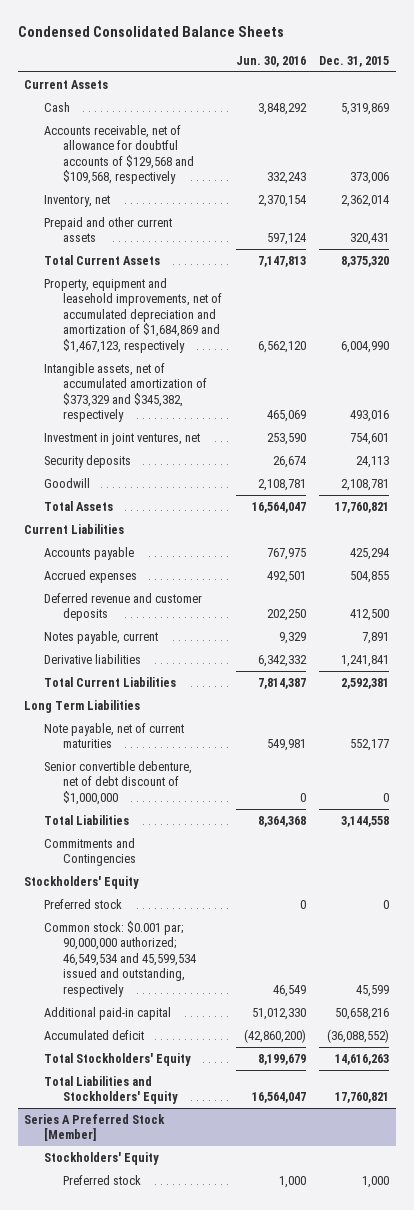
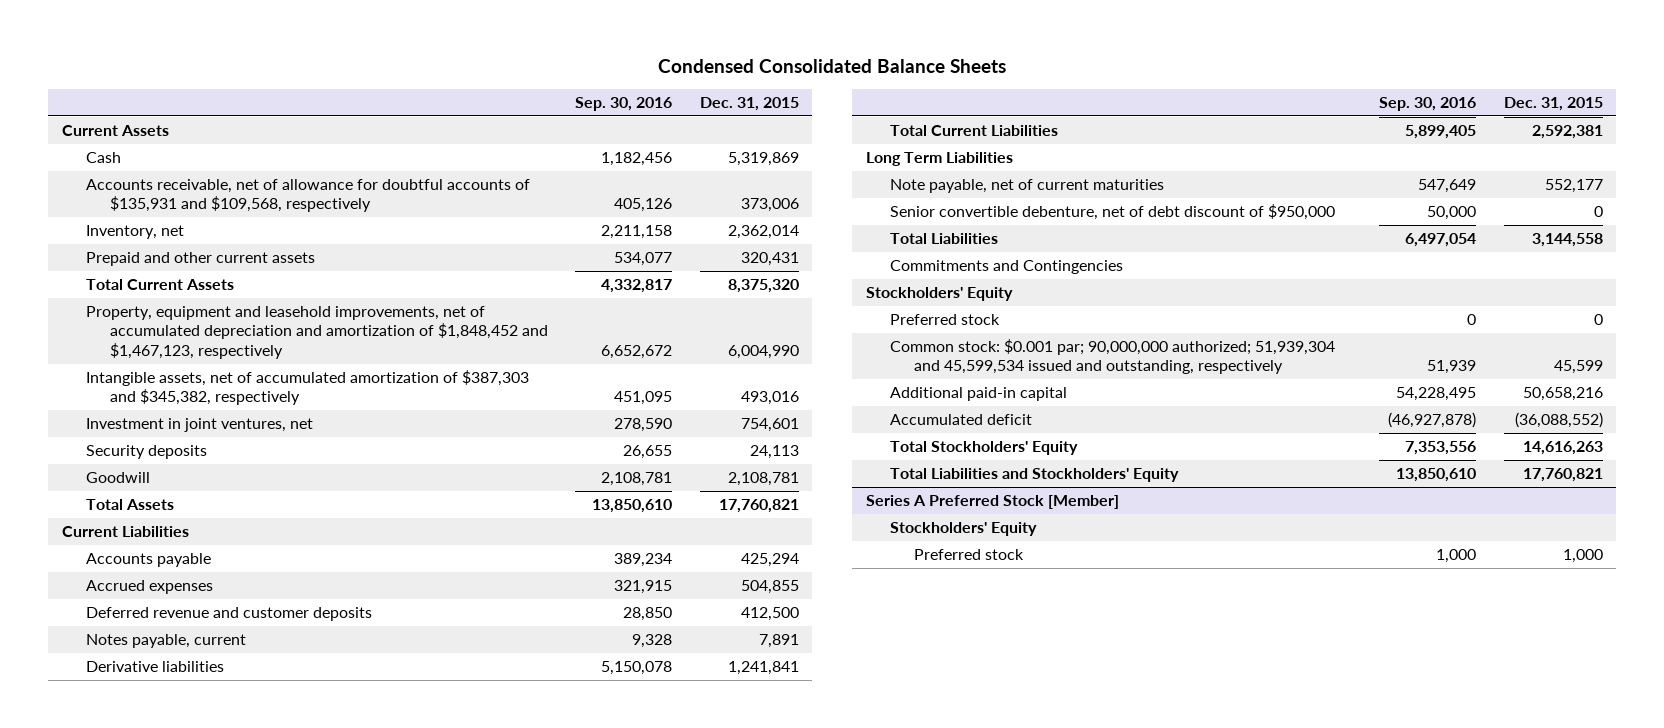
[235,55,306,67] Jun. 30, 2016 -> none
none -> [575,96,673,111] Sep. 30, 2016
[43,124,195,185] Accounts receivable, net of allowance for doubtful accounts of $129,568 and $109,568, respectively -> [85,179,530,213] Accounts receivable, net of allowance for doubtful accounts of $135,931 and $109,568, respectively
[43,277,223,353] Property, equipment and leasehold improvements, net of accumulated depreciation and amortization of $1,684,869 and $1,467,123, respectively -> [85,306,548,359] Property, equipment and leasehold improvements, net of accumulated depreciation and amortization of $1,848,452 and $1,467,123, respectively
[43,362,208,423] Intangible assets, net of accumulated amortization of $373,329 and $345,382, respectively -> [85,370,529,406] Intangible assets, net of accumulated amortization of $387,303 and $345,382, respectively
[43,760,192,805] Senior convertible debenture, net of debt discount of $1,000,000 -> [889,204,1335,221] Senior convertible debenture, net of debt discount of $950,000
[43,920,197,997] Common stock: $0.001 par; 90,000,000 authorized; 46,549,534 and 45,599,534 issued and outstanding, respectively -> [889,339,1335,375] Common stock: $0.001 par; 90,000,000 authorized; 51,939,304 and 45,599,534 issued and outstanding, respectively

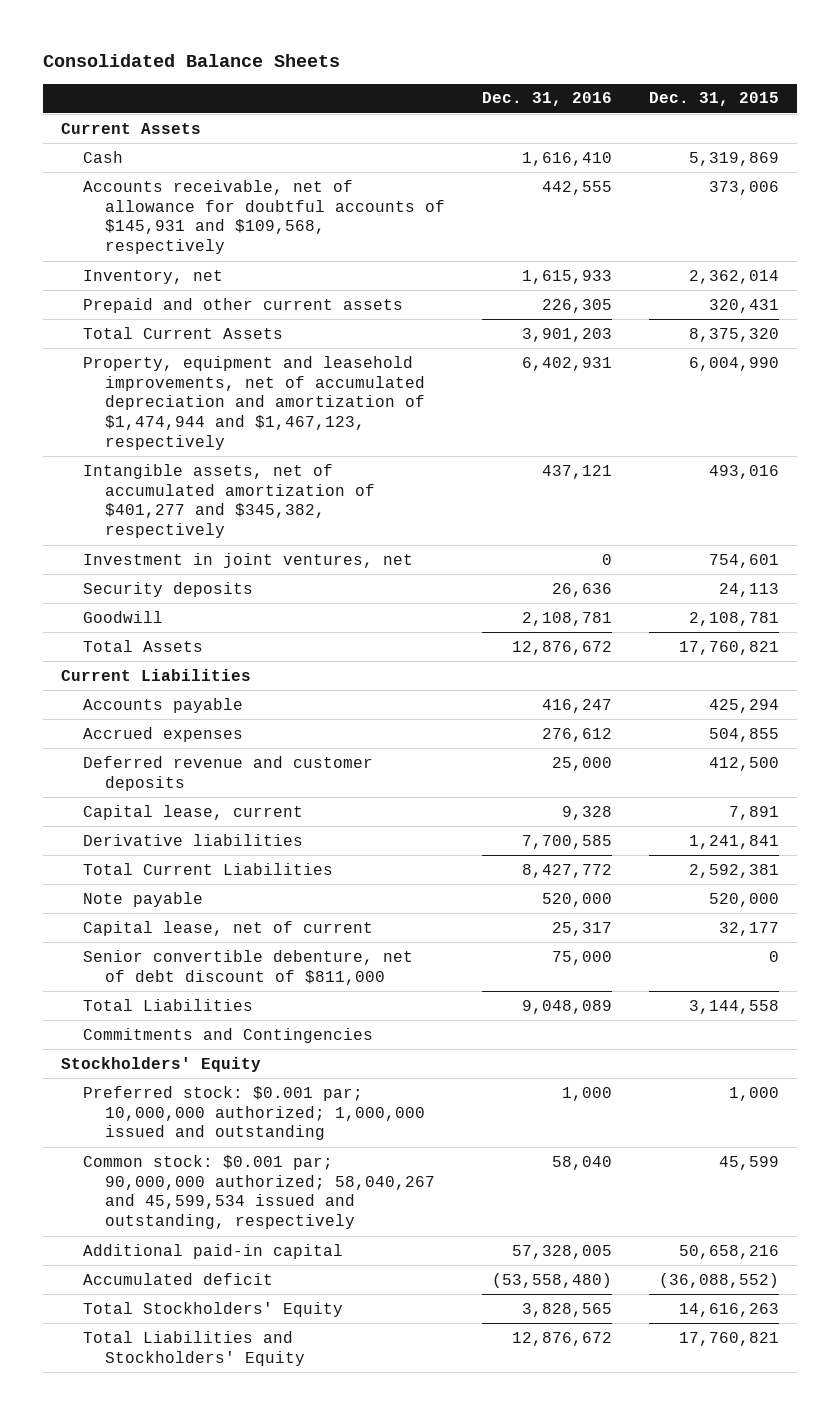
[658,58,1007,73] Condensed Consolidated Balance Sheets -> [42,54,340,68] Consolidated Balance Sheets
[575,96,673,111] Sep. 30, 2016 -> none
none -> [482,92,613,107] Dec. 31, 2016
[85,179,530,213] Accounts receivable, net of allowance for doubtful accounts of $135,931 and $109,568, respectively -> [83,179,446,255] Accounts receivable, net of allowance for doubtful accounts of $145,931 and $109,568, respectively
[85,306,548,359] Property, equipment and leasehold improvements, net of accumulated depreciation and amortization of $1,848,452 and $1,467,123, respectively -> [83,355,426,451] Property, equipment and leasehold improvements, net of accumulated depreciation and amortization of $1,474,944 and $1,467,123, respectively
[85,370,529,406] Intangible assets, net of accumulated amortization of $387,303 and $345,382, respectively -> [83,463,376,539] Intangible assets, net of accumulated amortization of $401,277 and $345,382, respectively
[85,634,246,649] Notes payable, current -> [83,804,304,820] Capital lease, current
[865,152,1013,167] Long Term Liabilities -> none
[889,179,1164,194] Note payable, net of current maturities -> [83,891,204,907] Note payable
[1544,179,1603,194] 552,177 -> [708,892,779,907] 520,000
none -> [83,920,374,936] Capital lease, net of current
[889,204,1335,221] Senior convertible debenture, net of debt discount of $950,000 -> [83,949,414,985] Senior convertible debenture, net of debt discount of $811,000
[889,314,1000,326] Preferred stock -> none
none -> [83,1085,426,1141] Preferred stock: $0.001 par; 10,000,000 authorized; 1,000,000 issued and outstanding
[889,339,1335,375] Common stock: $0.001 par; 90,000,000 authorized; 51,939,304 and 45,599,534 issued and outstanding, respectively -> [83,1154,436,1230] Common stock: $0.001 par; 90,000,000 authorized; 58,040,267 and 45,599,534 issued and outstanding, respectively
[865,495,1119,510] Series A Preferred Stock [Member] -> none
[889,522,1037,537] Stockholders' Equity -> none
[913,549,1024,561] Preferred stock -> none

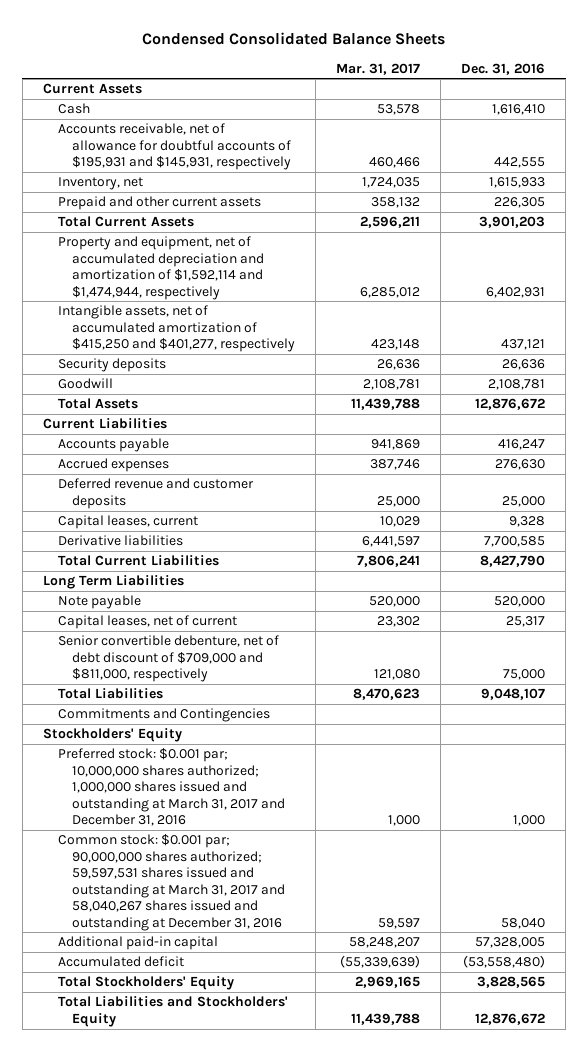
[42,54,340,68] Consolidated Balance Sheets -> [141,31,445,45] Condensed Consolidated Balance Sheets
[648,92,779,107] Dec. 31, 2015 -> none
none -> [336,62,421,75] Mar. 31, 2017
[83,179,446,255] Accounts receivable, net of allowance for doubtful accounts of $145,931 and $109,568, respectively -> [57,123,292,171] Accounts receivable, net of allowance for doubtful accounts of $195,931 and $145,931, respectively
[83,552,414,568] Investment in joint ventures, net -> none
[83,355,426,451] Property, equipment and leasehold improvements, net of accumulated depreciation and amortization of $1,474,944 and $1,467,123, respectively -> [57,236,265,300] Property and equipment, net of accumulated depreciation and amortization of $1,592,114 and $1,474,944, respectively
[83,463,376,539] Intangible assets, net of accumulated amortization of $401,277 and $345,382, respectively -> [57,305,296,353] Intangible assets, net of accumulated amortization of $415,250 and $401,277, respectively
[542,727,613,742] 276,612 -> [495,459,546,471] 276,630
[83,804,304,820] Capital lease, current -> [57,515,198,530] Capital leases, current
[522,863,613,878] 8,427,772 -> [480,555,546,568] 8,427,790
none -> [42,575,184,590] Long Term Liabilities
[83,920,374,936] Capital lease, net of current -> [57,615,237,630] Capital leases, net of current
[83,949,414,985] Senior convertible debenture, net of debt discount of $811,000 -> [57,635,279,683] Senior convertible debenture, net of debt discount of $709,000 and $811,000, respectively
[522,999,613,1014] 9,048,089 -> [481,688,546,701] 9,048,107
[83,1085,426,1141] Preferred stock: $0.001 par; 10,000,000 authorized; 1,000,000 issued and outstanding -> [57,748,286,827] Preferred stock: $0.001 par; 10,000,000 shares authorized; 1,000,000 shares issued and outstanding at March 31, 2017 and December 31, 2016
[83,1154,436,1230] Common stock: $0.001 par; 90,000,000 authorized; 58,040,267 and 45,599,534 issued and outstanding, respectively -> [57,834,286,931] Common stock: $0.001 par; 90,000,000 shares authorized; 59,597,531 shares issued and outstanding at March 31, 2017 and 58,040,267 shares issued and outstanding at December 31, 2016

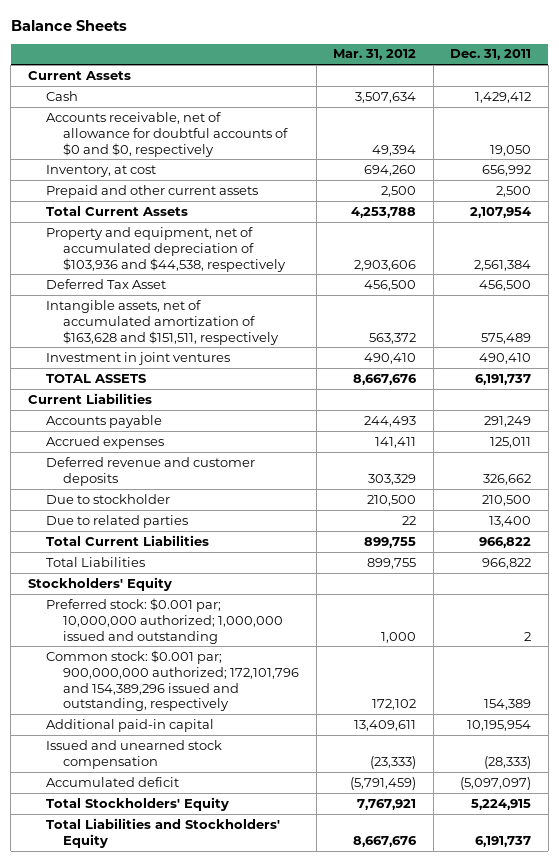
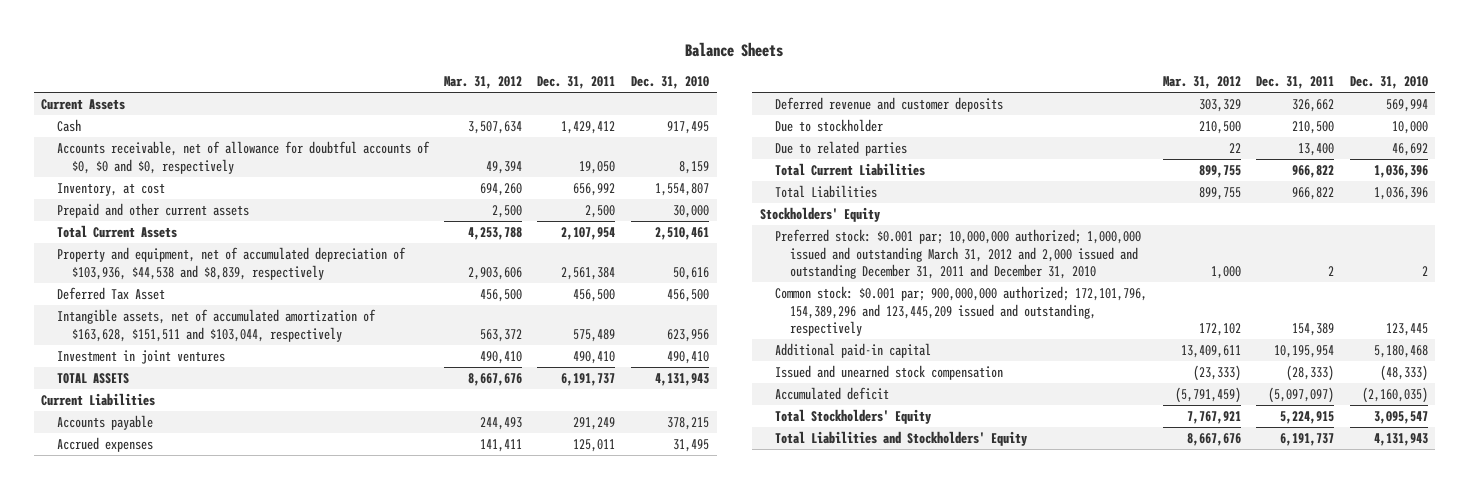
none -> [630,76,709,90] Dec. 31, 2010
[45,111,289,157] Accounts receivable, net of allowance for doubtful accounts of $0 and $0, respectively -> [56,141,430,174] Accounts receivable, net of allowance for doubtful accounts of $0, $0 and $0, respectively
[45,226,287,272] Property and equipment, net of accumulated depreciation of $103,936 and $44,538, respectively -> [56,247,406,280] Property and equipment, net of accumulated depreciation of $103,936, $44,538 and $8,839, respectively
[45,299,280,345] Intangible assets, net of accumulated amortization of $163,628 and $151,511, respectively -> [56,309,376,342] Intangible assets, net of accumulated amortization of $163,628, $151,511 and $103,044, respectively
[45,597,284,644] Preferred stock: $0.001 par; 10,000,000 authorized; 1,000,000 issued and outstanding -> [775,229,1142,280] Preferred stock: $0.001 par; 10,000,000 authorized; 1,000,000 issued and outstanding March 31, 2012 and 2,000 issued and outstanding December 31, 2011 and December 31, 2010
[45,649,300,712] Common stock: $0.001 par; 900,000,000 authorized; 172,101,796 and 154,389,296 issued and outstanding, respectively -> [775,286,1148,337] Common stock: $0.001 par; 900,000,000 authorized; 172,101,796, 154,389,296 and 123,445,209 issued and outstanding, respectively

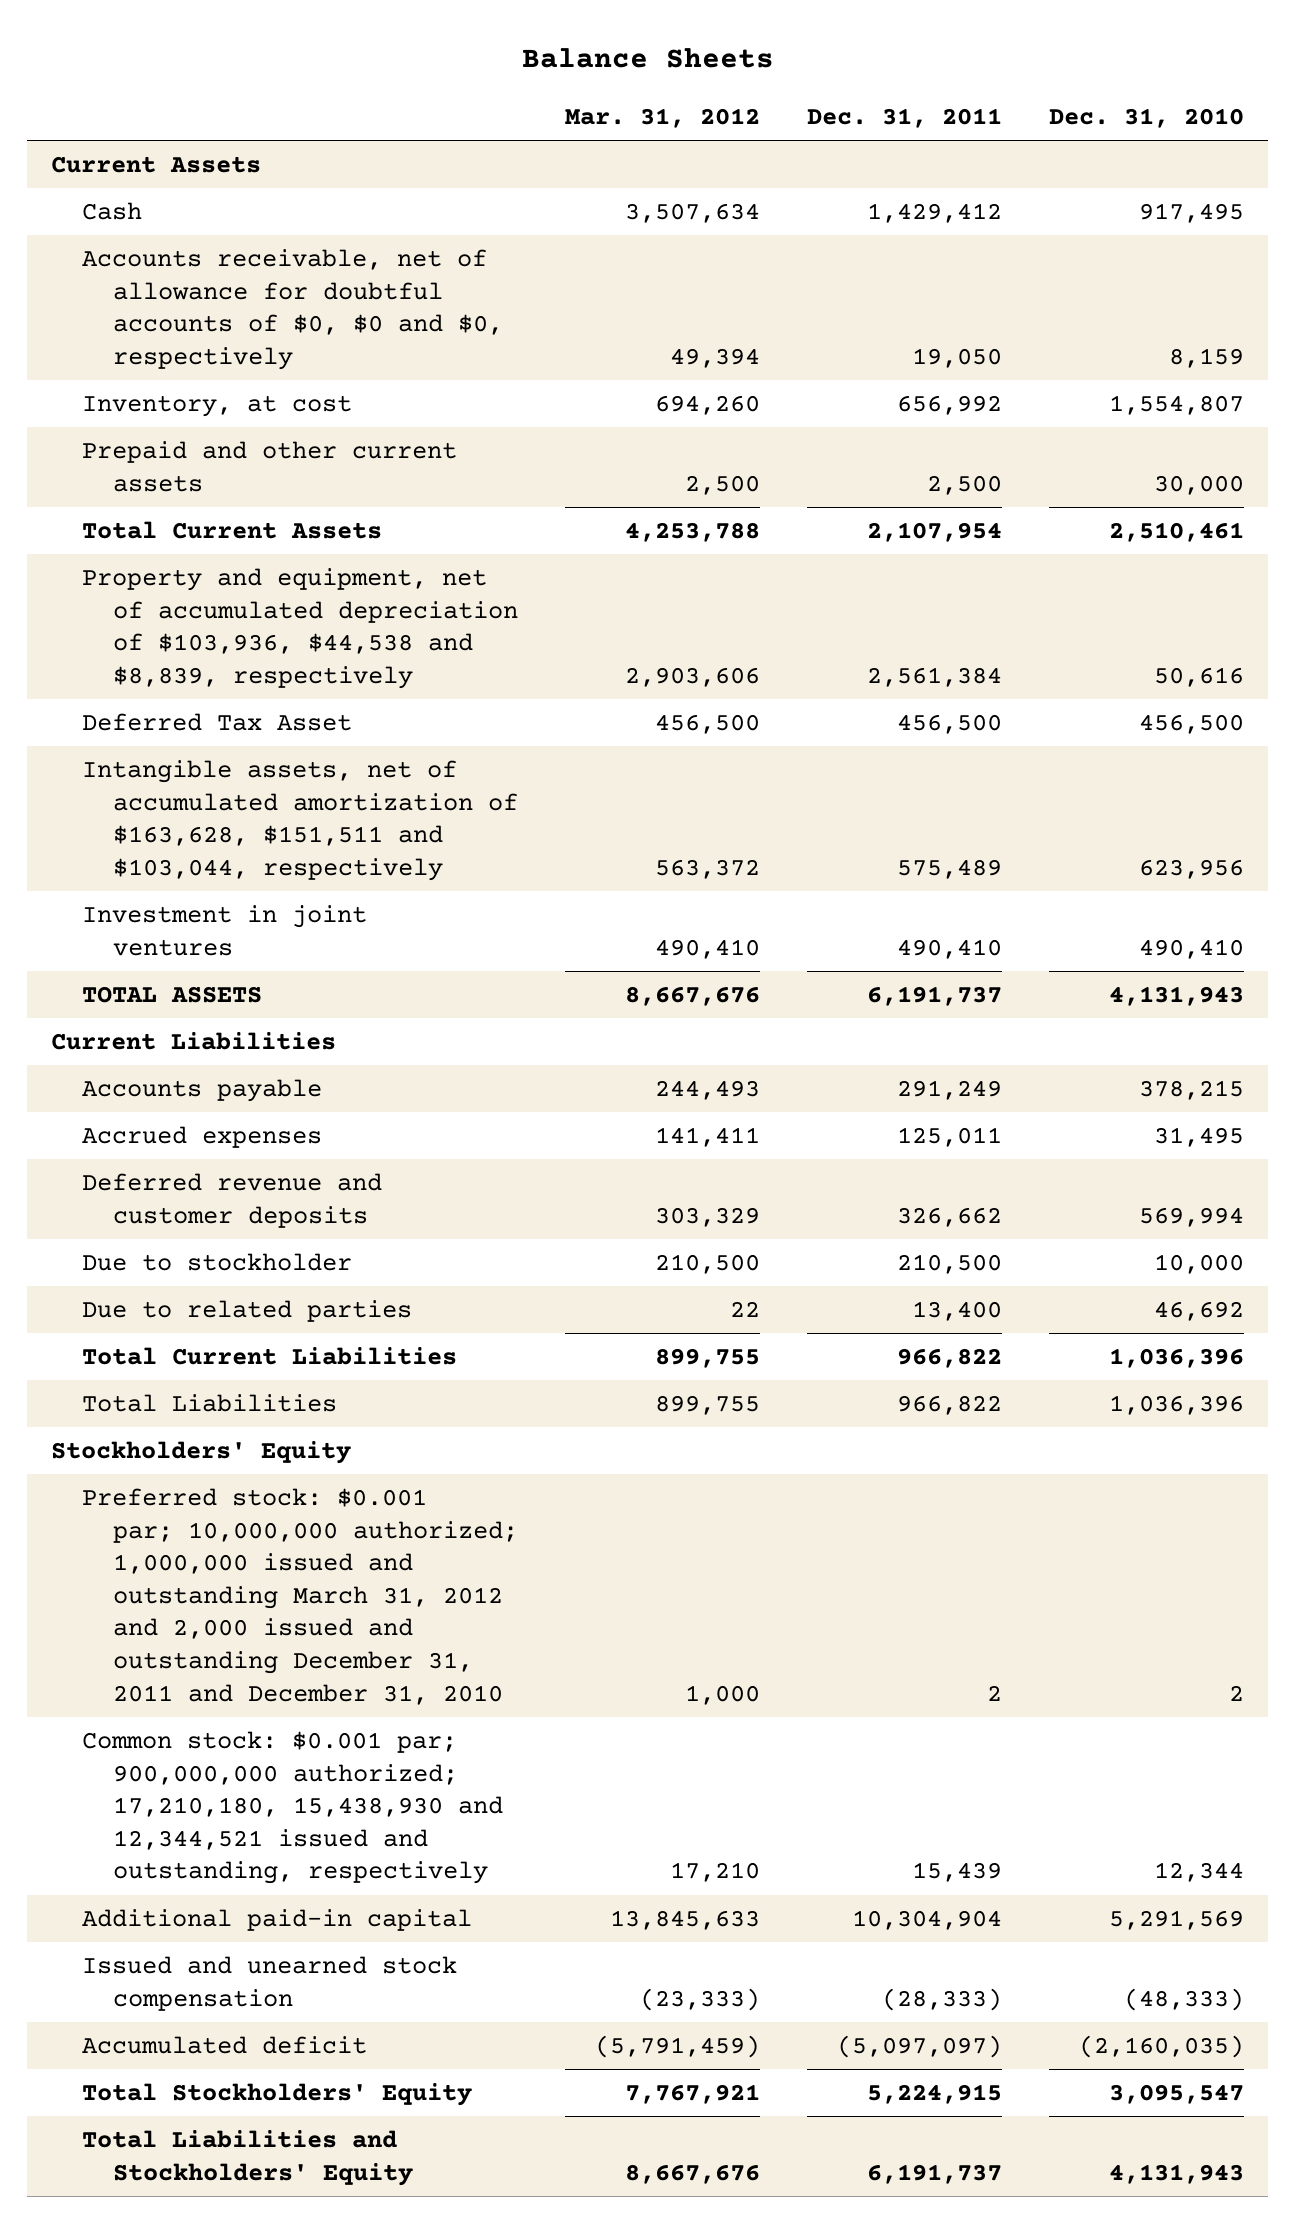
[775,286,1148,337] Common stock: $0.001 par; 900,000,000 authorized; 172,101,796, 154,389,296 and 123,445,209 issued and outstanding, respectively -> [82,1731,504,1885] Common stock: $0.001 par; 900,000,000 authorized; 17,210,180, 15,438,930 and 12,344,521 issued and outstanding, respectively
[1198,323,1241,337] 172,102 -> [670,1862,761,1883] 17,210
[1292,323,1335,337] 154,389 -> [912,1862,1003,1883] 15,439
[1385,323,1428,337] 123,445 -> [1154,1862,1245,1883] 12,344
[1180,345,1241,359] 13,409,611 -> [610,1910,761,1931] 13,845,633
[1274,345,1335,359] 10,195,954 -> [852,1910,1003,1931] 10,304,904
[1373,345,1428,359] 5,180,468 -> [1109,1910,1245,1931] 5,291,569

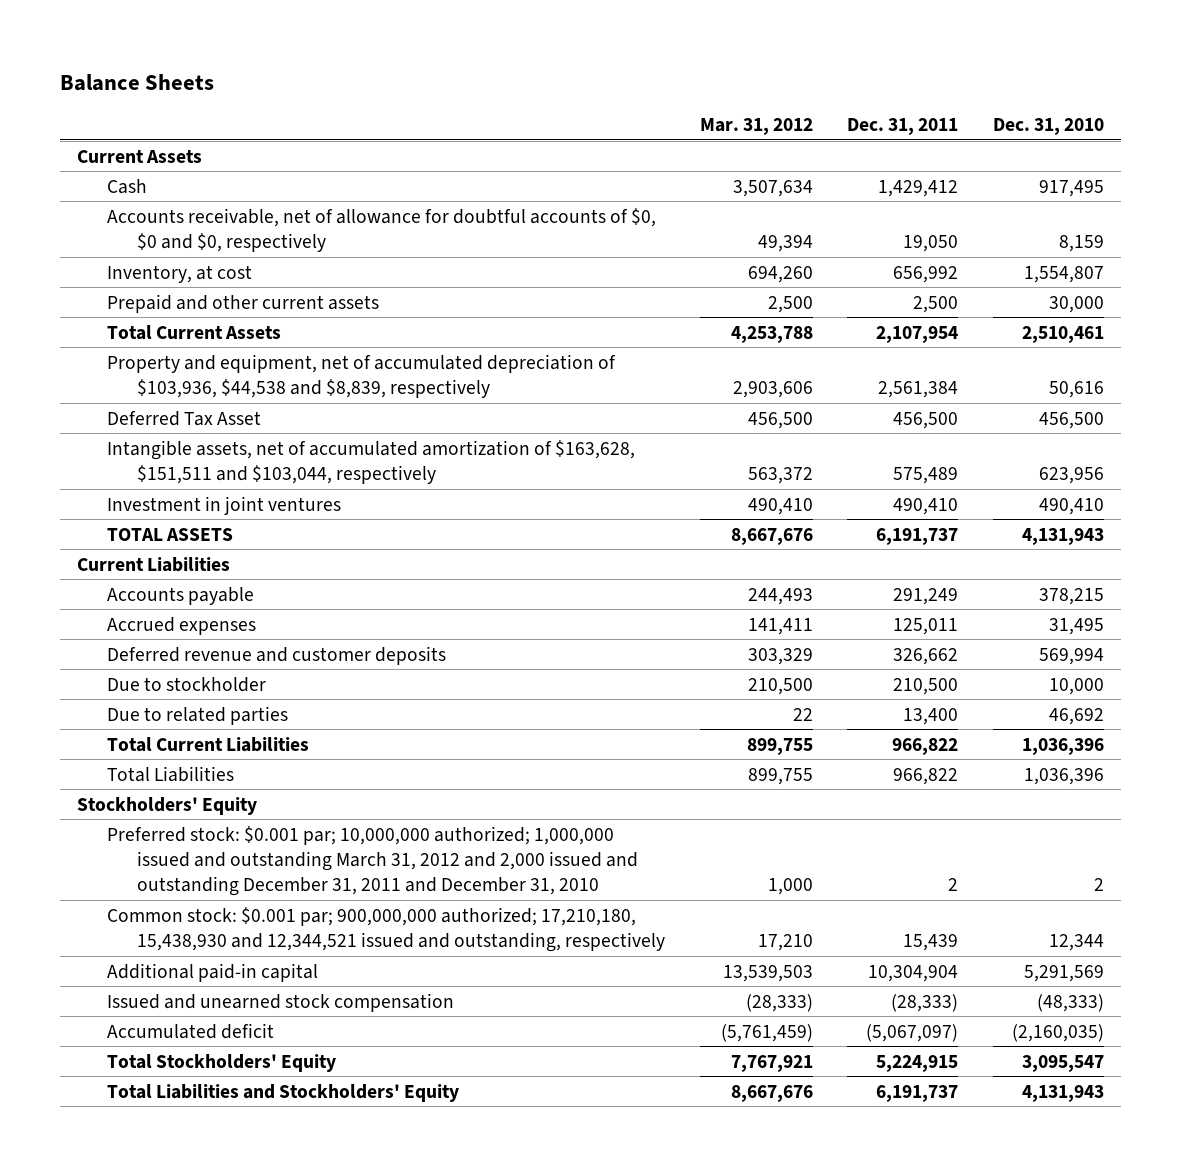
[610,1910,761,1931] 13,845,633 -> [722,964,813,982] 13,539,503
[640,1987,761,2011] (23,333) -> [745,993,813,1012] (28,333)
[595,2035,761,2059] (5,791,459) -> [720,1023,813,1042] (5,761,459)
[837,2035,1003,2059] (5,097,097) -> [866,1023,959,1042] (5,067,097)

